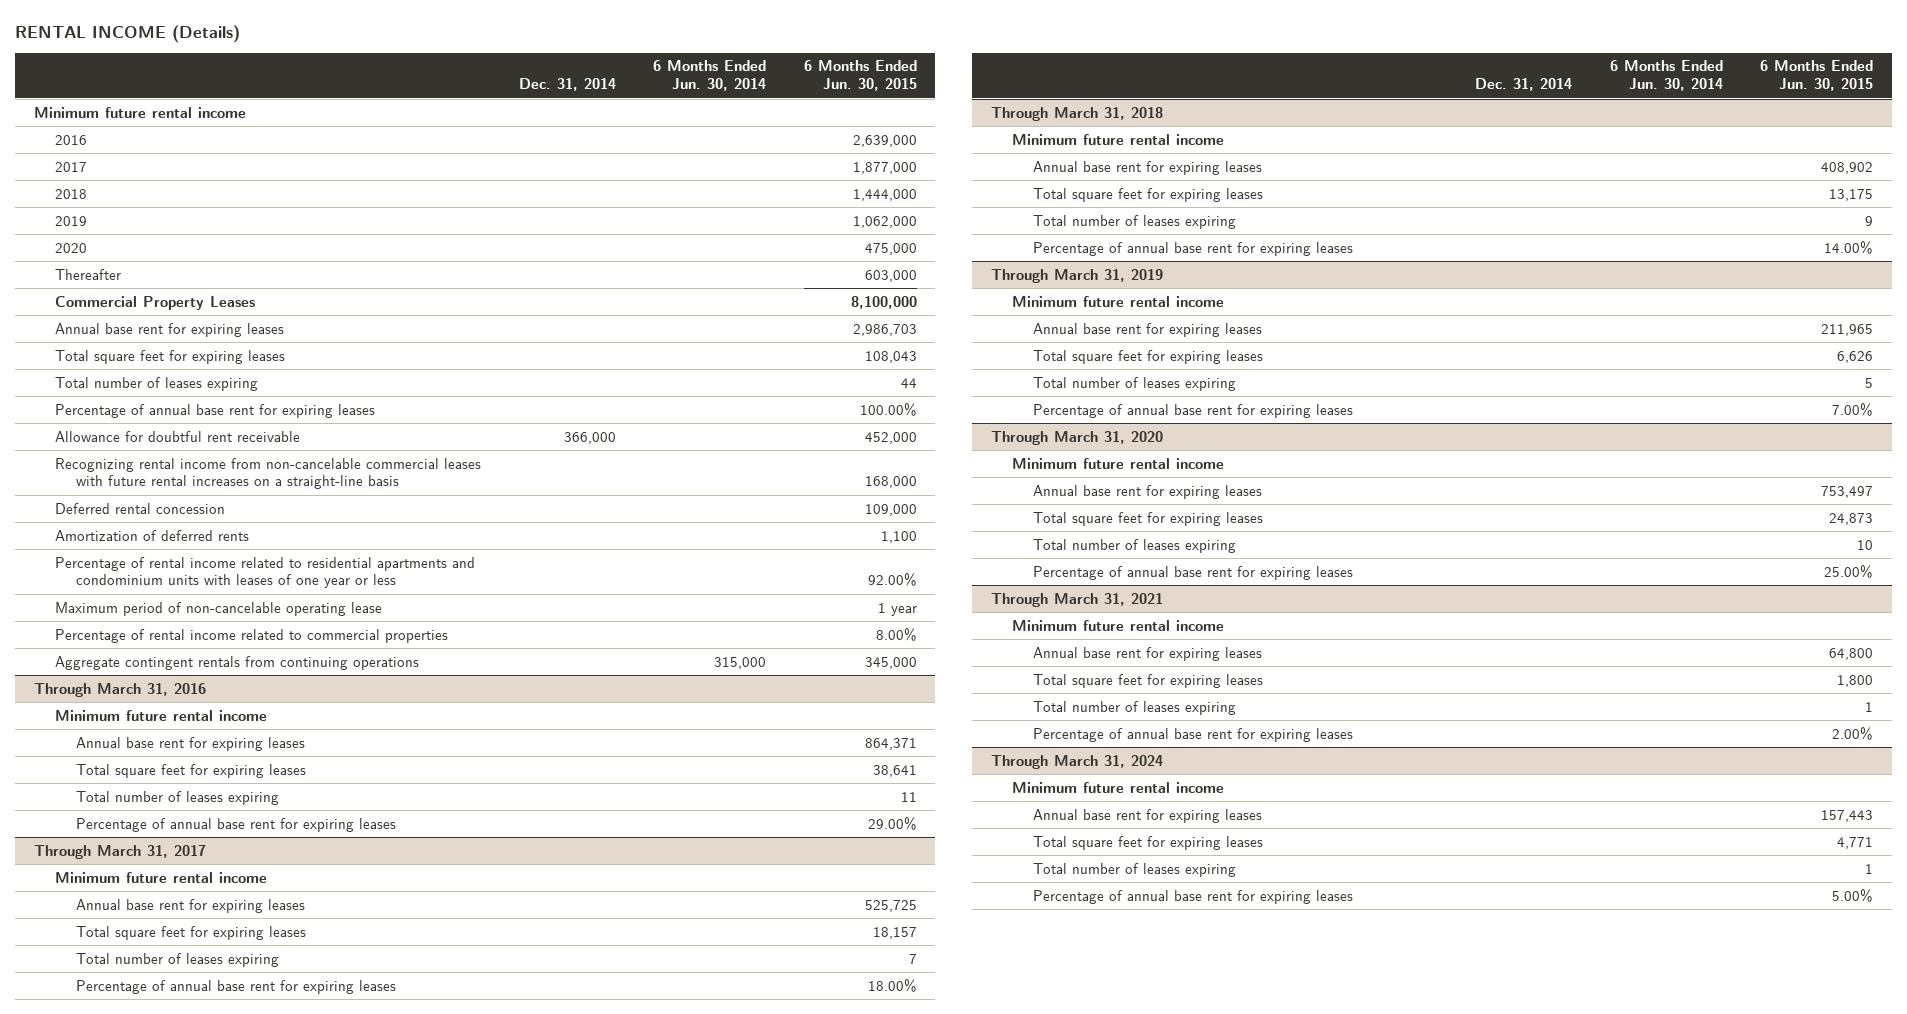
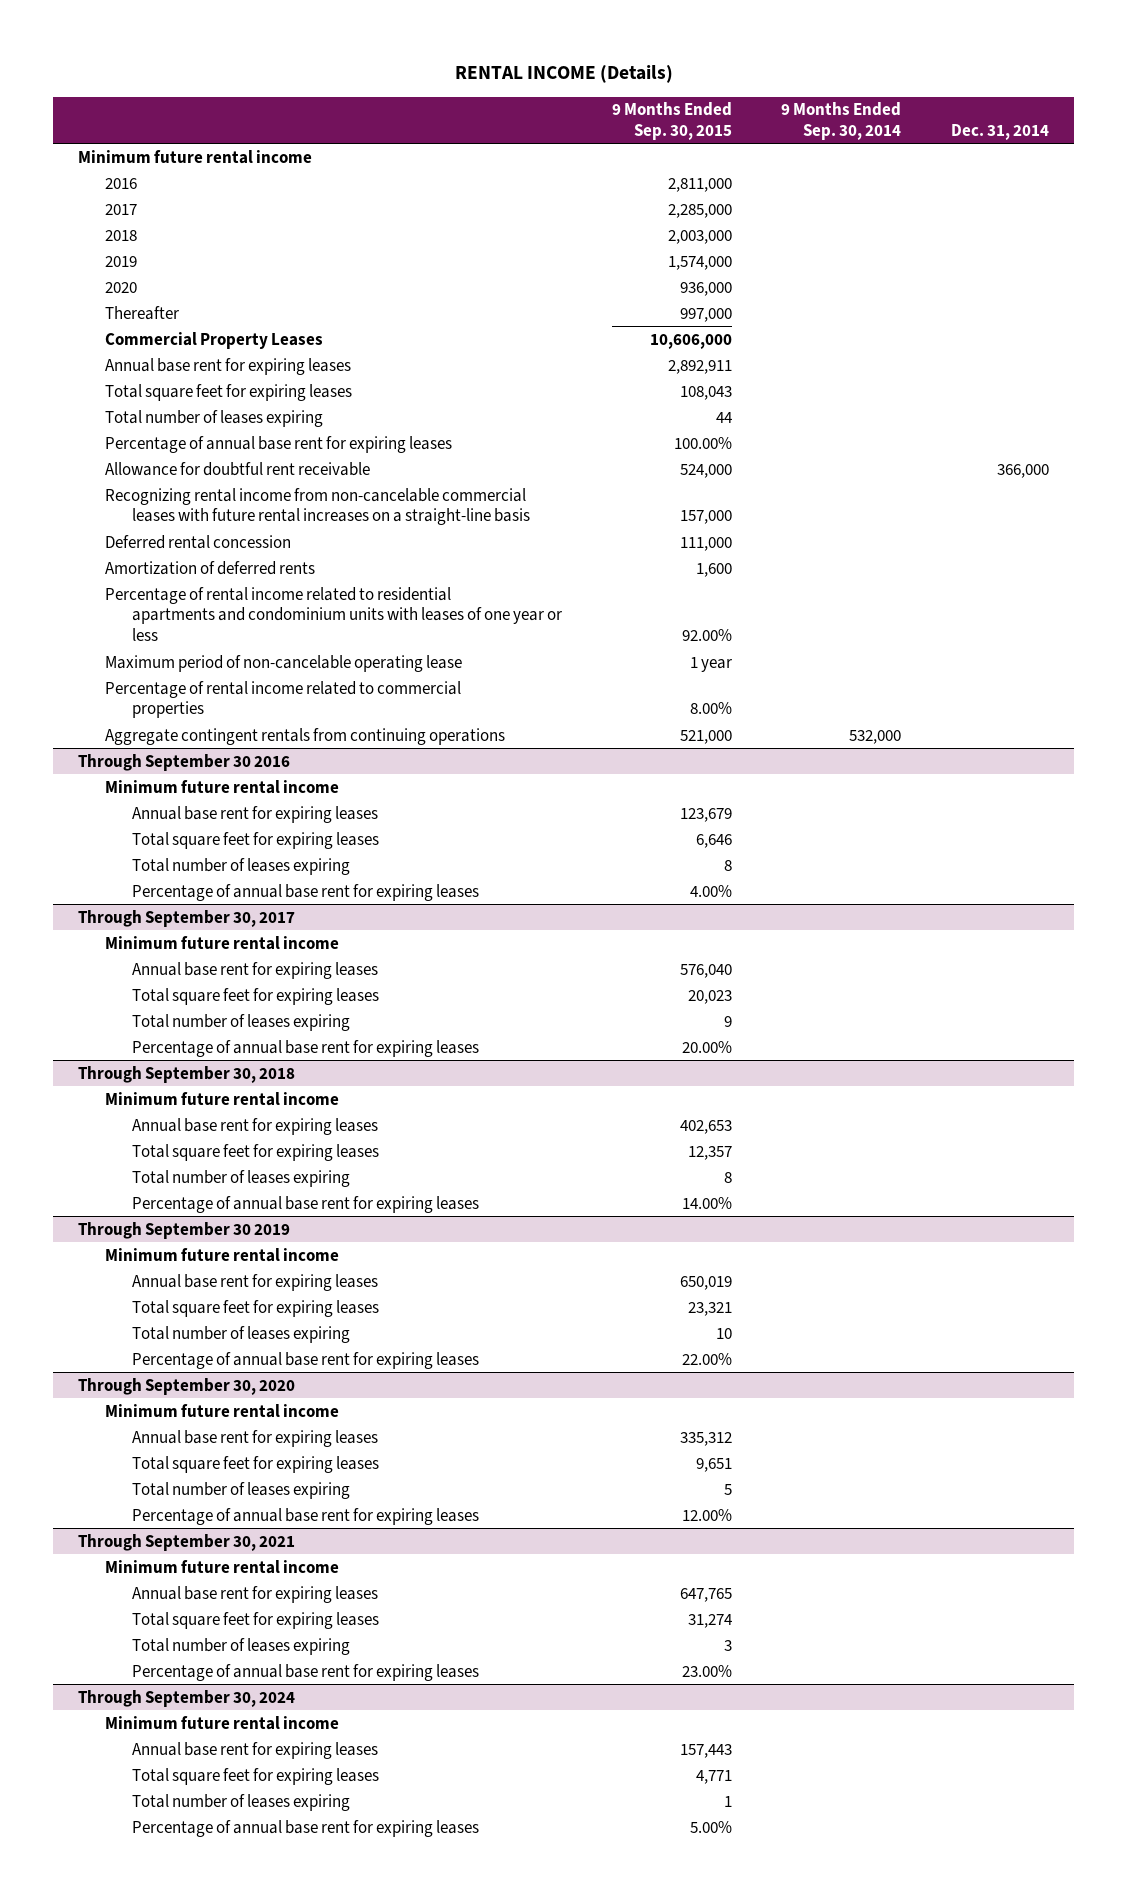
[653,60,767,92] 6 Months Ended Jun. 30, 2014 -> none
[803,60,917,92] 6 Months Ended Jun. 30, 2015 -> none
none -> [611,102,732,140] 9 Months Ended Sep. 30, 2015
none -> [781,102,902,140] 9 Months Ended Sep. 30, 2014
[34,682,207,697] Through March 31, 2016 -> [77,753,290,771] Through September 30 2016
[34,844,207,859] Through March 31, 2017 -> [77,909,295,927] Through September 30, 2017
[990,106,1163,121] Through March 31, 2018 -> [77,1065,295,1083] Through September 30, 2018
[990,268,1163,283] Through March 31, 2019 -> [77,1221,290,1239] Through September 30 2019
[990,430,1163,445] Through March 31, 2020 -> [77,1377,295,1395] Through September 30, 2020
[990,592,1163,607] Through March 31, 2021 -> [77,1533,295,1551] Through September 30, 2021
[990,754,1163,769] Through March 31, 2024 -> [77,1689,295,1707] Through September 30, 2024

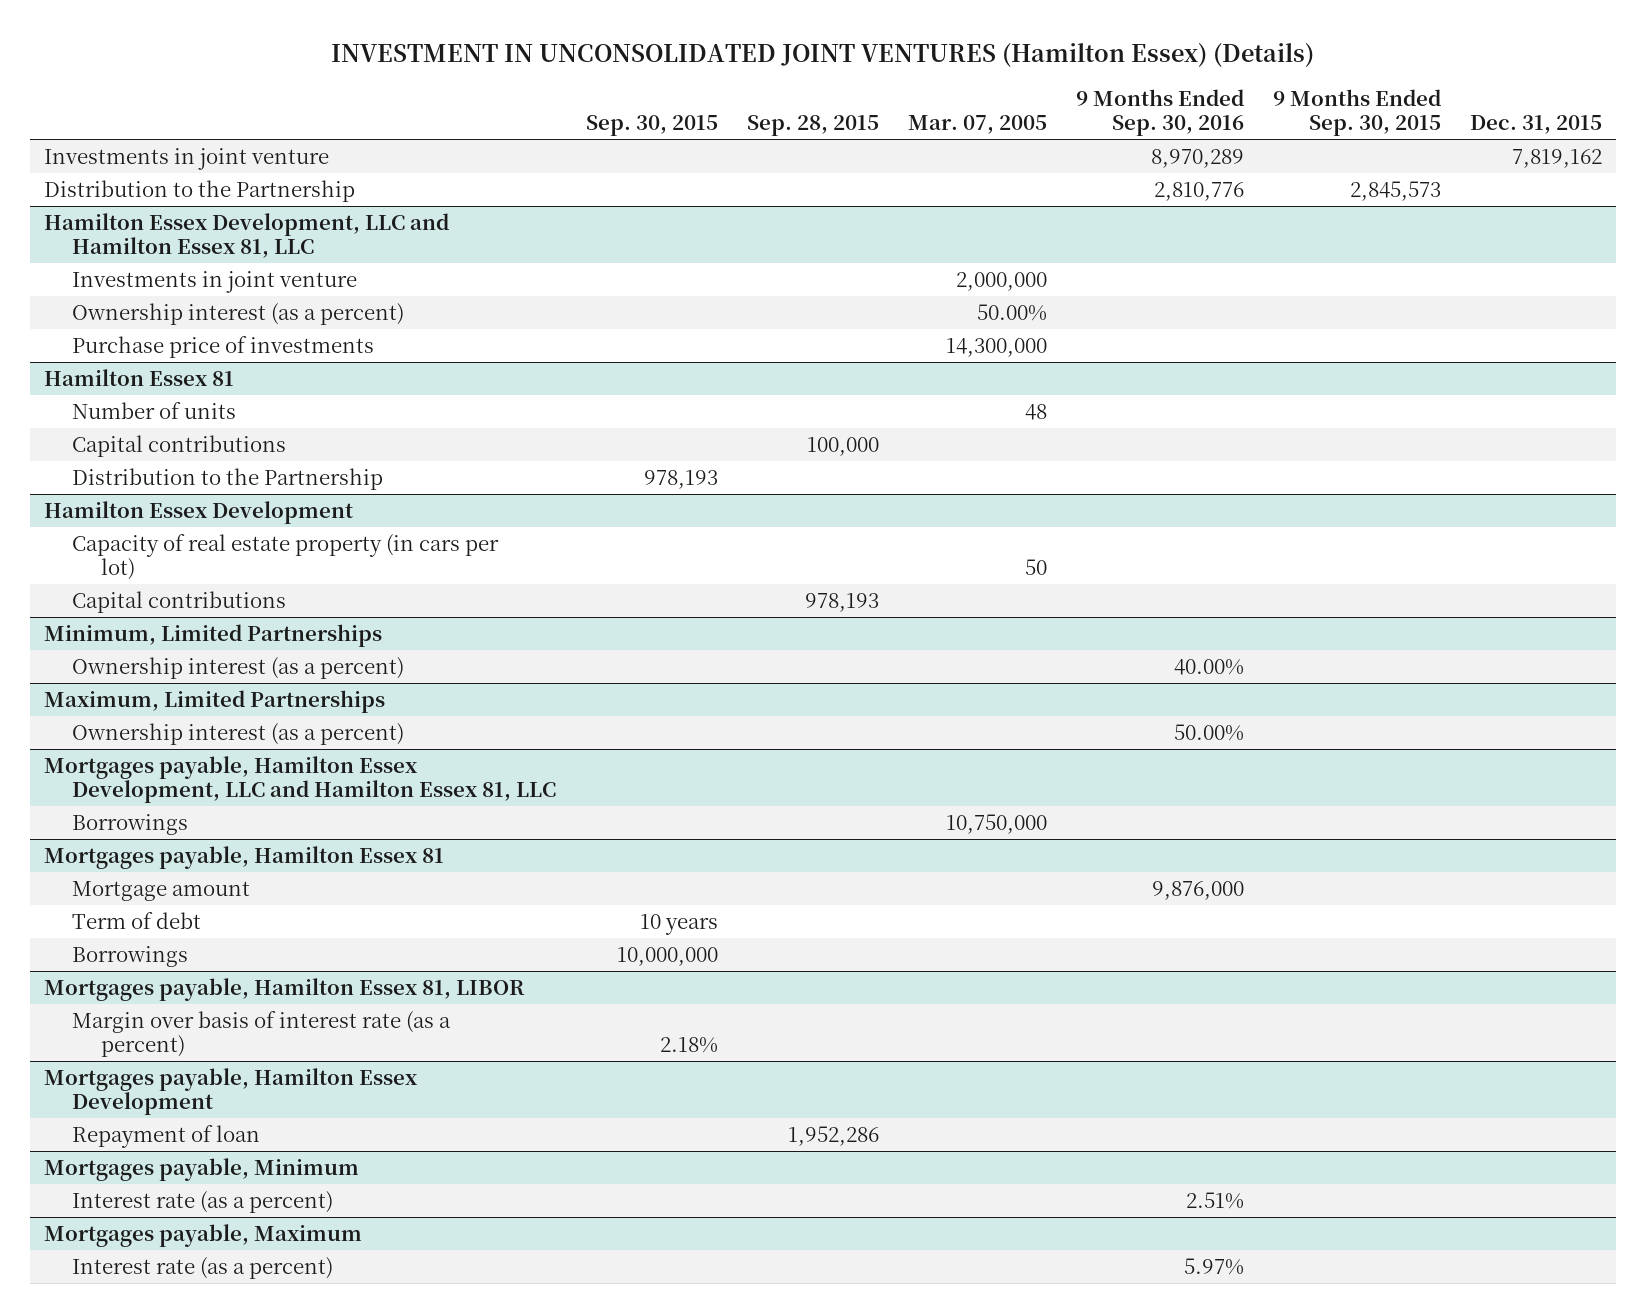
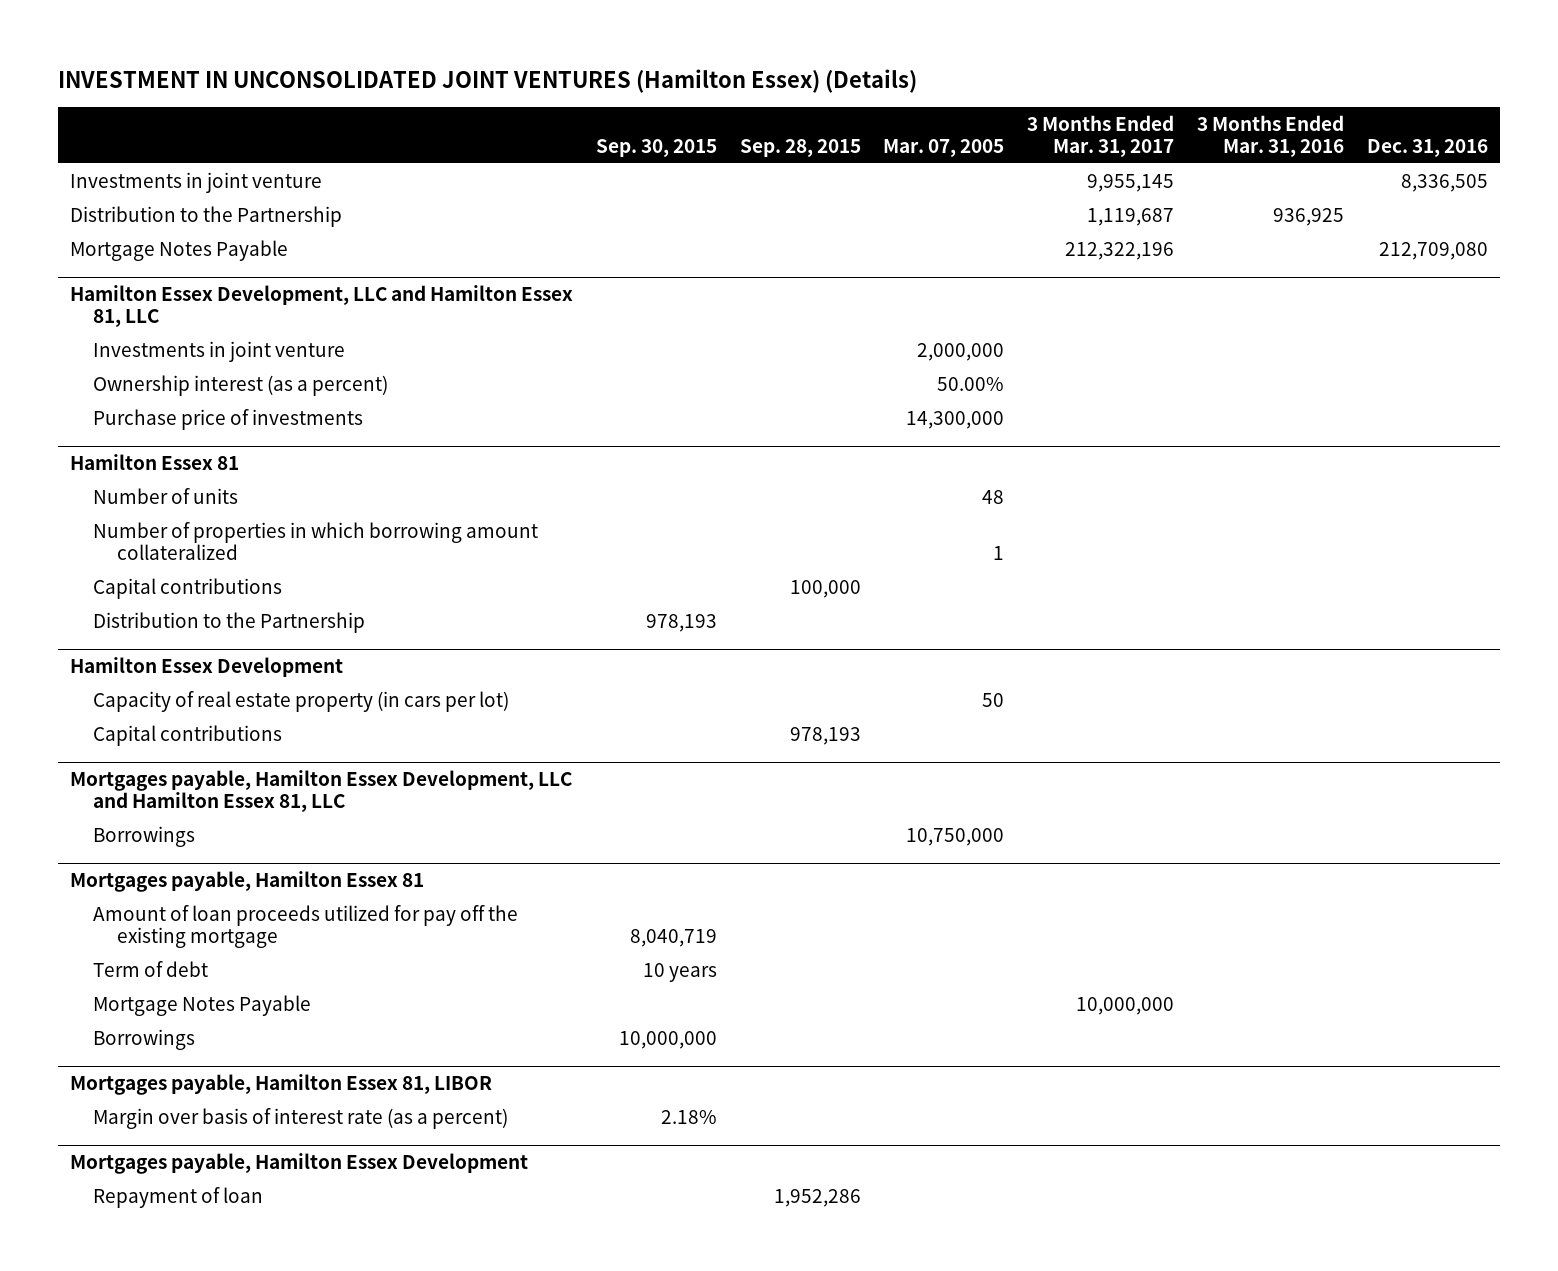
[1075,89,1244,137] 9 Months Ended Sep. 30, 2016 -> none
[1272,89,1441,137] 9 Months Ended Sep. 30, 2015 -> none
[1469,115,1602,135] Dec. 31, 2015 -> none
none -> [1027,114,1175,157] 3 Months Ended Mar. 31, 2017
none -> [1197,114,1345,157] 3 Months Ended Mar. 31, 2016
none -> [1367,138,1489,157] Dec. 31, 2016
none -> [69,239,288,261] Mortgage Notes Payable
none -> [93,521,539,560] Number of properties in which borrowing amount collateralized
[44,623,383,647] Minimum, Limited Partnerships -> none
[72,656,405,679] Ownership interest (as a percent) -> none
[44,689,386,713] Maximum, Limited Partnerships -> none
[72,722,405,745] Ownership interest (as a percent) -> none
[72,880,251,901] Mortgage amount -> none
none -> [93,904,519,948] Amount of loan proceeds utilized for pay off the existing mortgage
none -> [93,994,312,1016] Mortgage Notes Payable
[44,1157,360,1181] Mortgages payable, Minimum -> none
[72,1190,334,1213] Interest rate (as a percent) -> none
[44,1223,363,1247] Mortgages payable, Maximum -> none
[72,1256,334,1279] Interest rate (as a percent) -> none

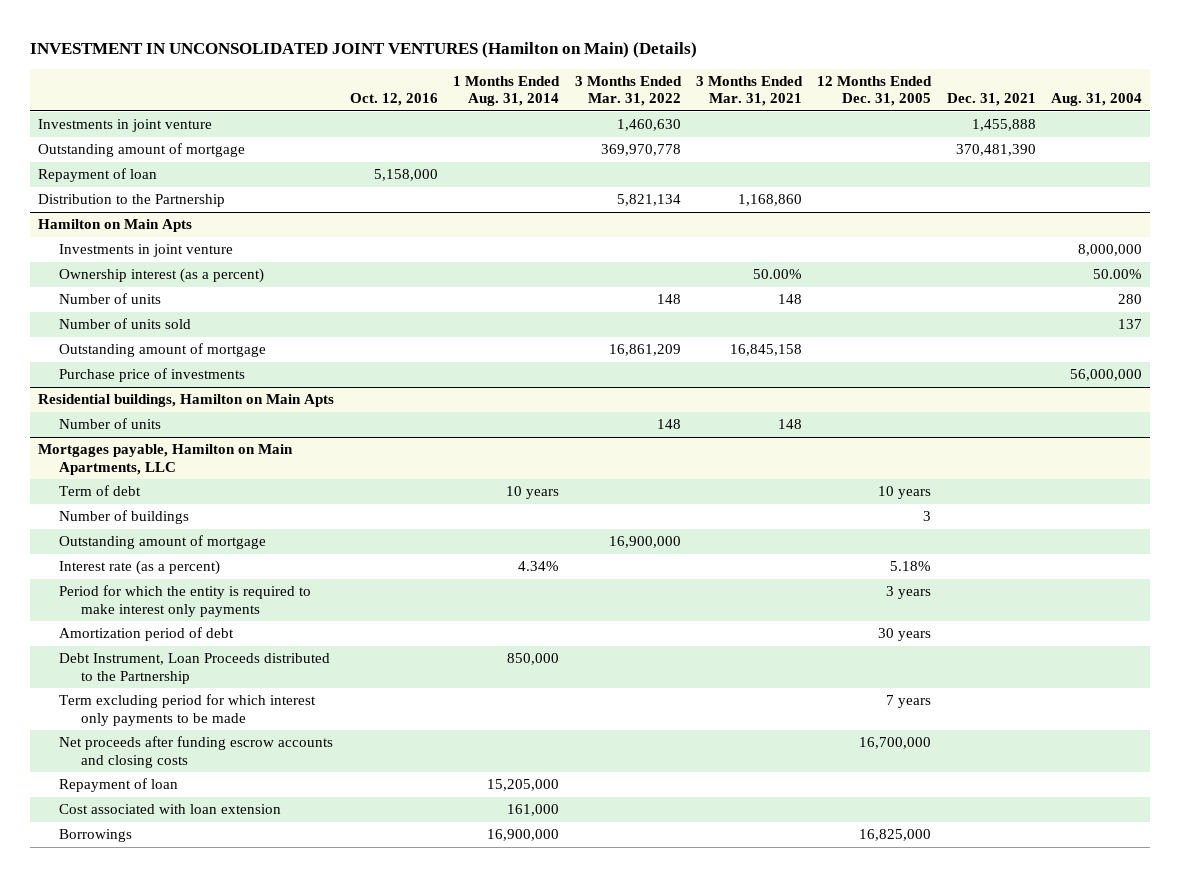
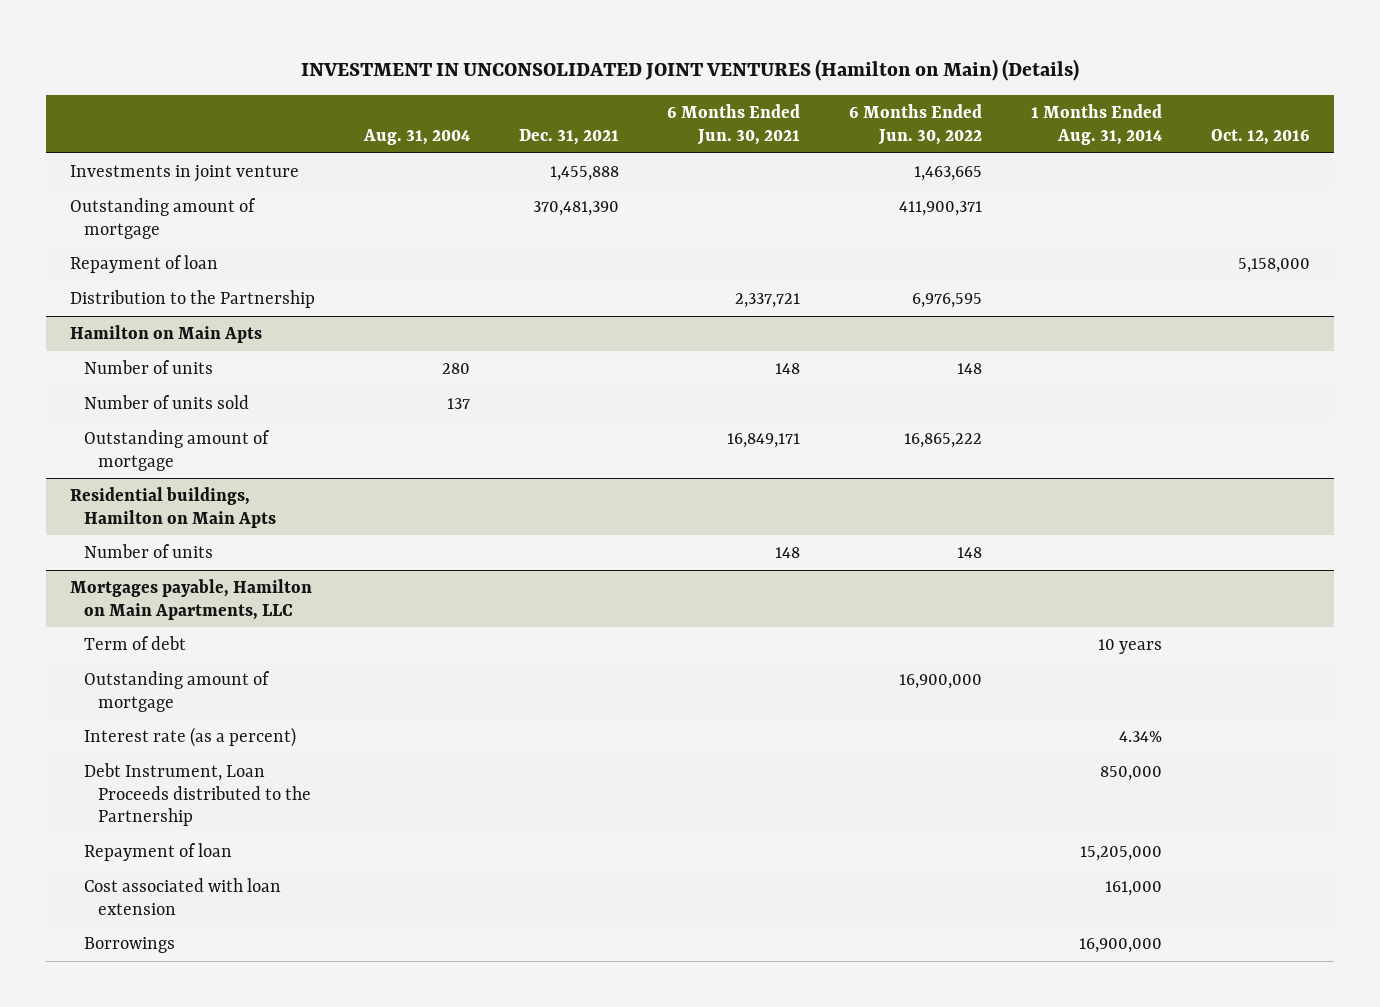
[574,75,682,107] 3 Months Ended Mar. 31, 2022 -> none
[696,75,804,107] 3 Months Ended Mar. 31, 2021 -> none
[817,75,933,107] 12 Months Ended Dec. 31, 2005 -> none
none -> [667,103,801,145] 6 Months Ended Jun. 30, 2021
none -> [849,103,983,145] 6 Months Ended Jun. 30, 2022
[59,244,234,258] Investments in joint venture -> none
[59,268,265,284] Ownership interest (as a percent) -> none
[59,368,246,383] Purchase price of investments -> none
[59,510,190,525] Number of buildings -> none
[59,585,312,617] Period for which the entity is required to make interest only payments -> none
[59,627,235,642] Amortization period of debt -> none
[59,694,317,726] Term excluding period for which interest only payments to be made -> none
[59,736,334,768] Net proceeds after funding escrow accounts and closing costs -> none

